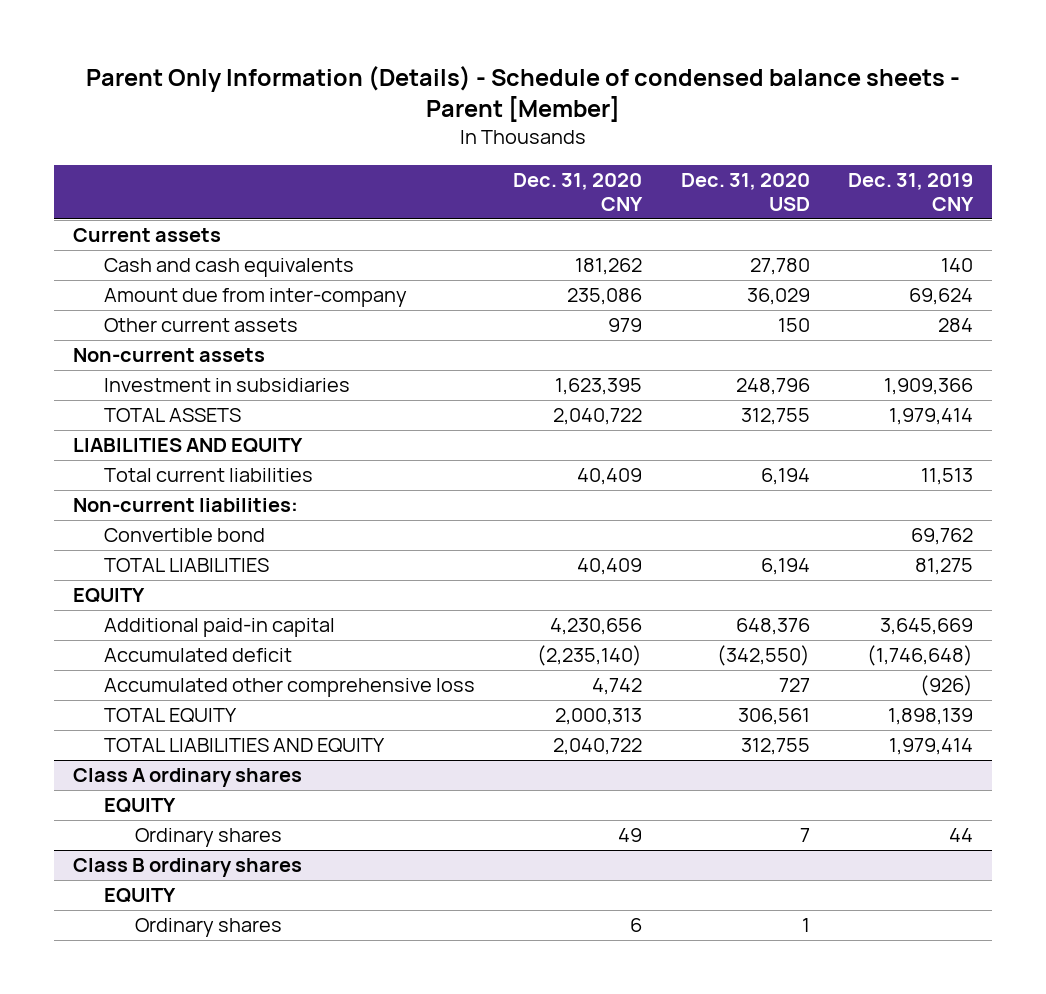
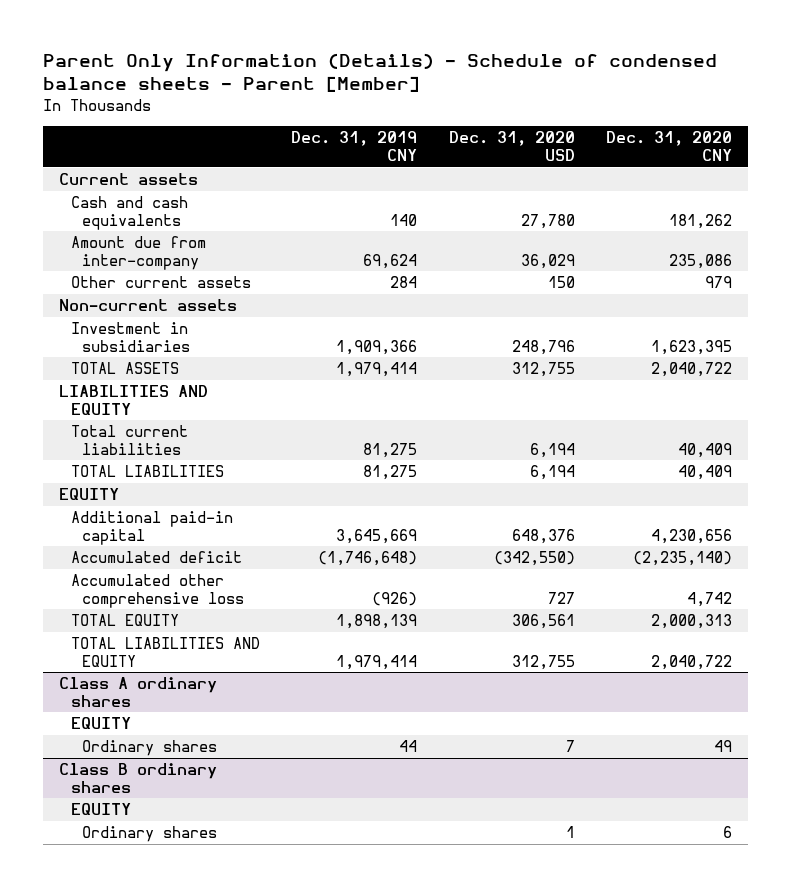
[73,498,299,513] Non-current liabilities: -> none
[103,528,265,543] Convertible bond -> none
[920,468,973,486] 11,513 -> [363,442,418,458] 81,275

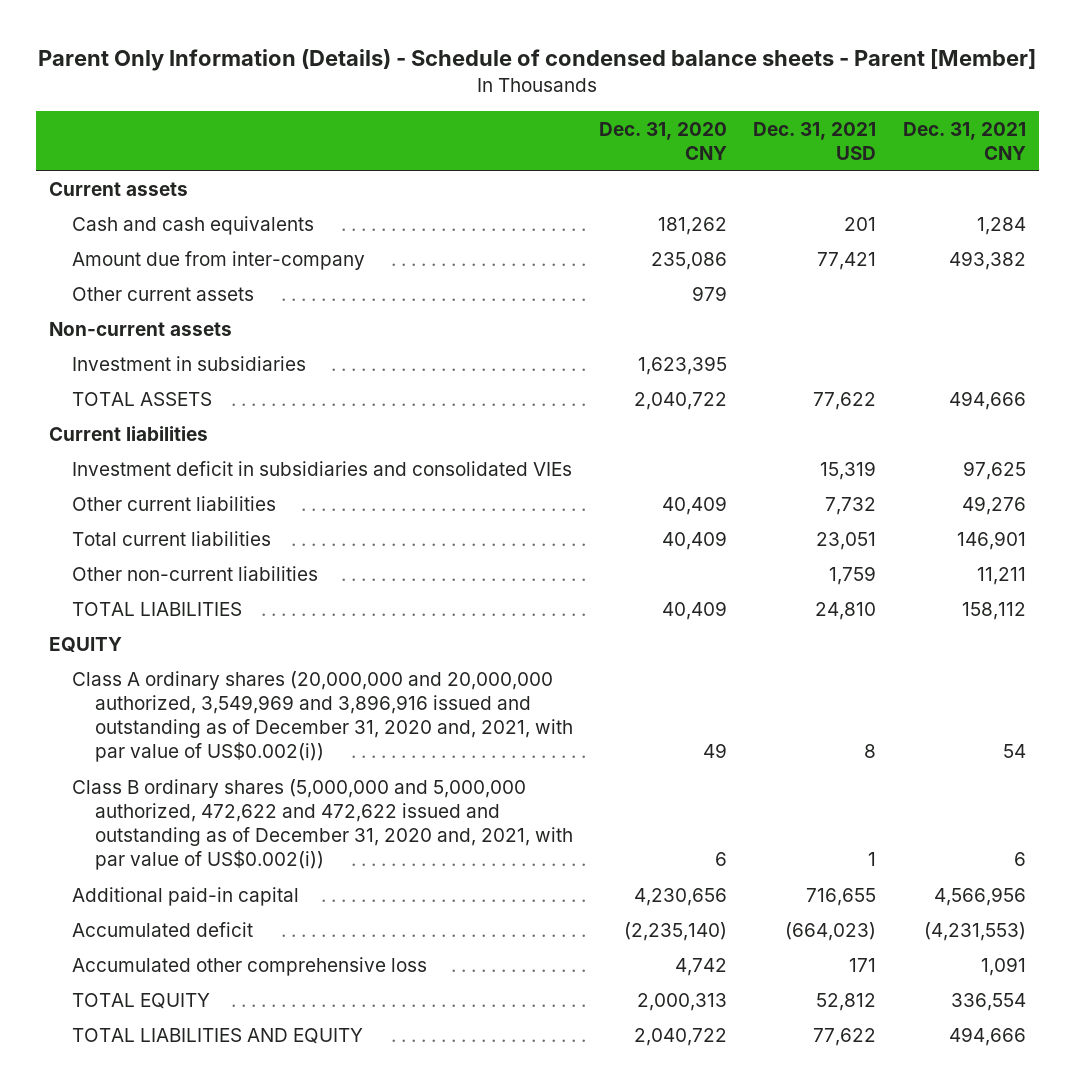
[291,131,418,161] Dec. 31, 2019 CNY -> none
[448,131,575,161] Dec. 31, 2020 USD -> none
none -> [753,121,877,160] Dec. 31, 2021 USD
none -> [902,121,1026,160] Dec. 31, 2021 CNY
[59,385,209,415] LIABILITIES AND EQUITY -> none
none -> [49,425,209,441] Current liabilities
none -> [72,460,573,476] Investment deficit in subsidiaries and consolidated VIEs
none -> [72,495,277,511] Other current liabilities
none -> [72,565,319,581] Other non-current liabilities
none -> [72,670,574,762] Class A ordinary shares (20,000,000 and 20,000,000 authorized, 3,549,969 and 3,896,916 issued and outstanding as of December 31, 2020 and, 2021, with par value of US$0.002(i))
none -> [72,778,574,870] Class B ordinary shares (5,000,000 and 5,000,000 authorized, 472,622 and 472,622 issued and outstanding as of December 31, 2020 and, 2021, with par value of US$0.002(i))
[59,677,218,707] Class A ordinary shares -> none
[70,717,131,730] EQUITY -> none
[82,740,218,757] Ordinary shares -> none
[59,763,218,793] Class B ordinary shares -> none
[70,803,131,816] EQUITY -> none
[82,826,218,843] Ordinary shares -> none

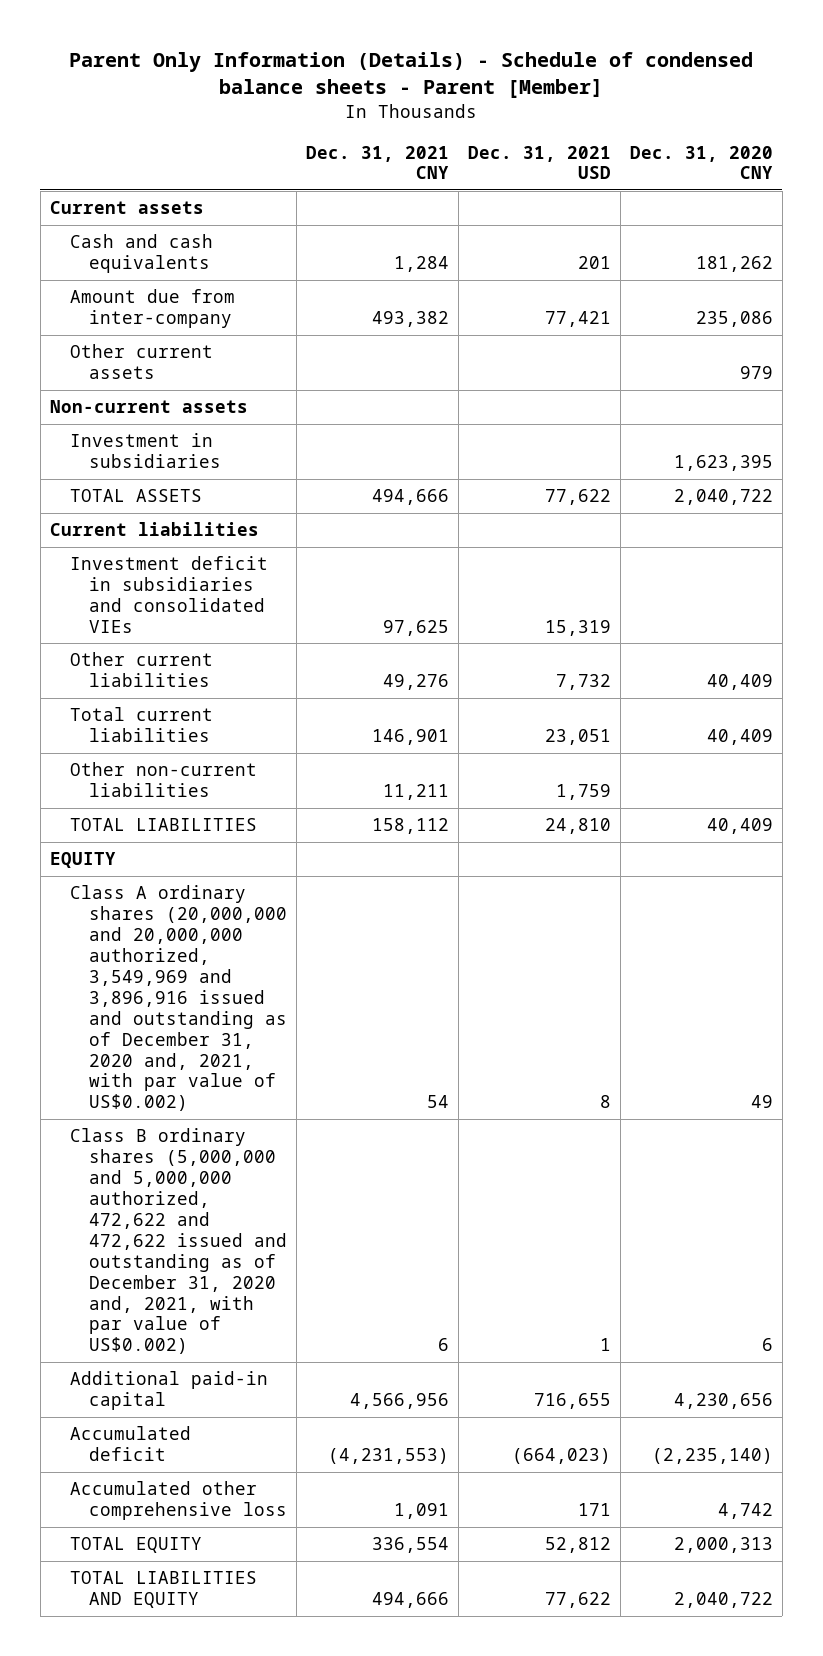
[72,670,574,762] Class A ordinary shares (20,000,000 and 20,000,000 authorized, 3,549,969 and 3,896,916 issued and outstanding as of December 31, 2020 and, 2021, with par value of US$0.002(i)) -> [69,885,288,1112] Class A ordinary shares (20,000,000 and 20,000,000 authorized, 3,549,969 and 3,896,916 issued and outstanding as of December 31, 2020 and, 2021, with par value of US$0.002)
[72,778,574,870] Class B ordinary shares (5,000,000 and 5,000,000 authorized, 472,622 and 472,622 issued and outstanding as of December 31, 2020 and, 2021, with par value of US$0.002(i)) -> [69,1128,288,1355] Class B ordinary shares (5,000,000 and 5,000,000 authorized, 472,622 and 472,622 issued and outstanding as of December 31, 2020 and, 2021, with par value of US$0.002)

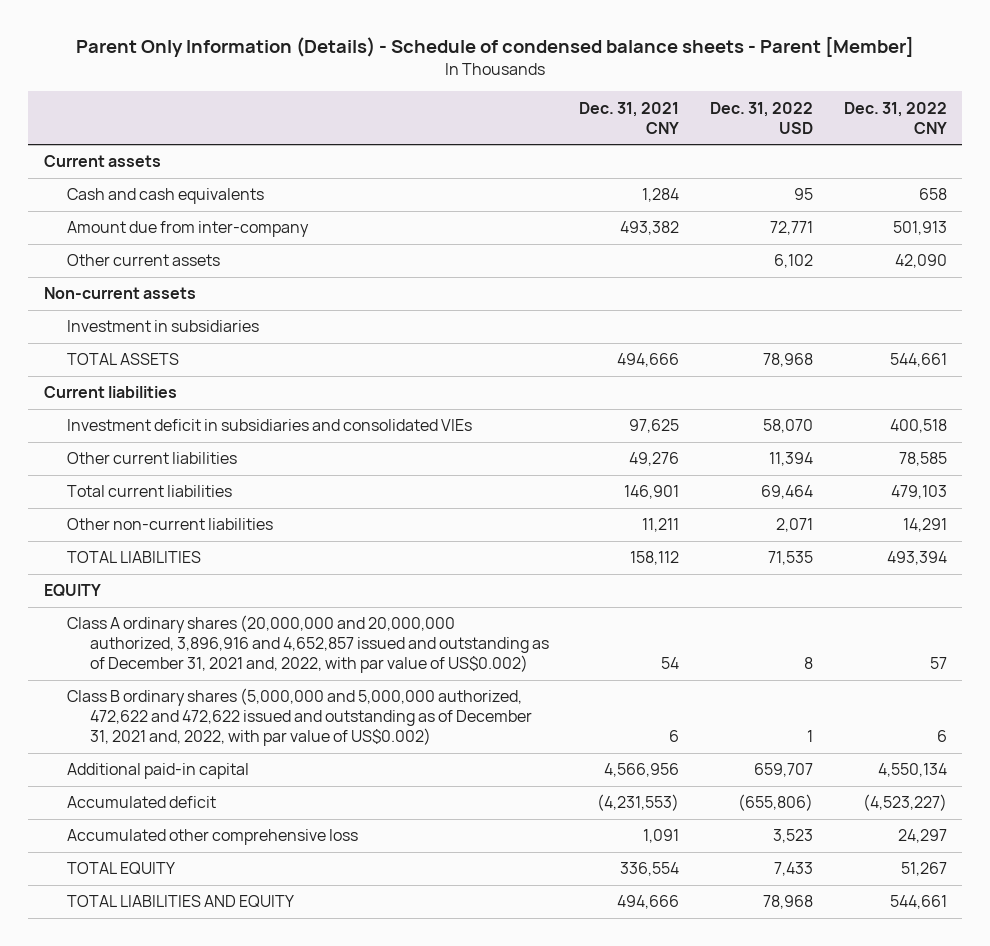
[468,145,612,180] Dec. 31, 2021 USD -> none
[629,145,773,180] Dec. 31, 2020 CNY -> none
none -> [709,101,813,134] Dec. 31, 2022 USD
none -> [843,101,947,134] Dec. 31, 2022 CNY
[69,885,288,1112] Class A ordinary shares (20,000,000 and 20,000,000 authorized, 3,549,969 and 3,896,916 issued and outstanding as of December 31, 2020 and, 2021, with par value of US$0.002) -> [66,615,549,674] Class A ordinary shares (20,000,000 and 20,000,000 authorized, 3,896,916 and 4,652,857 issued and outstanding as of December 31, 2021 and, 2022, with par value of US$0.002)
[69,1128,288,1355] Class B ordinary shares (5,000,000 and 5,000,000 authorized, 472,622 and 472,622 issued and outstanding as of December 31, 2020 and, 2021, with par value of US$0.002) -> [66,688,532,747] Class B ordinary shares (5,000,000 and 5,000,000 authorized, 472,622 and 472,622 issued and outstanding as of December 31, 2021 and, 2022, with par value of US$0.002)

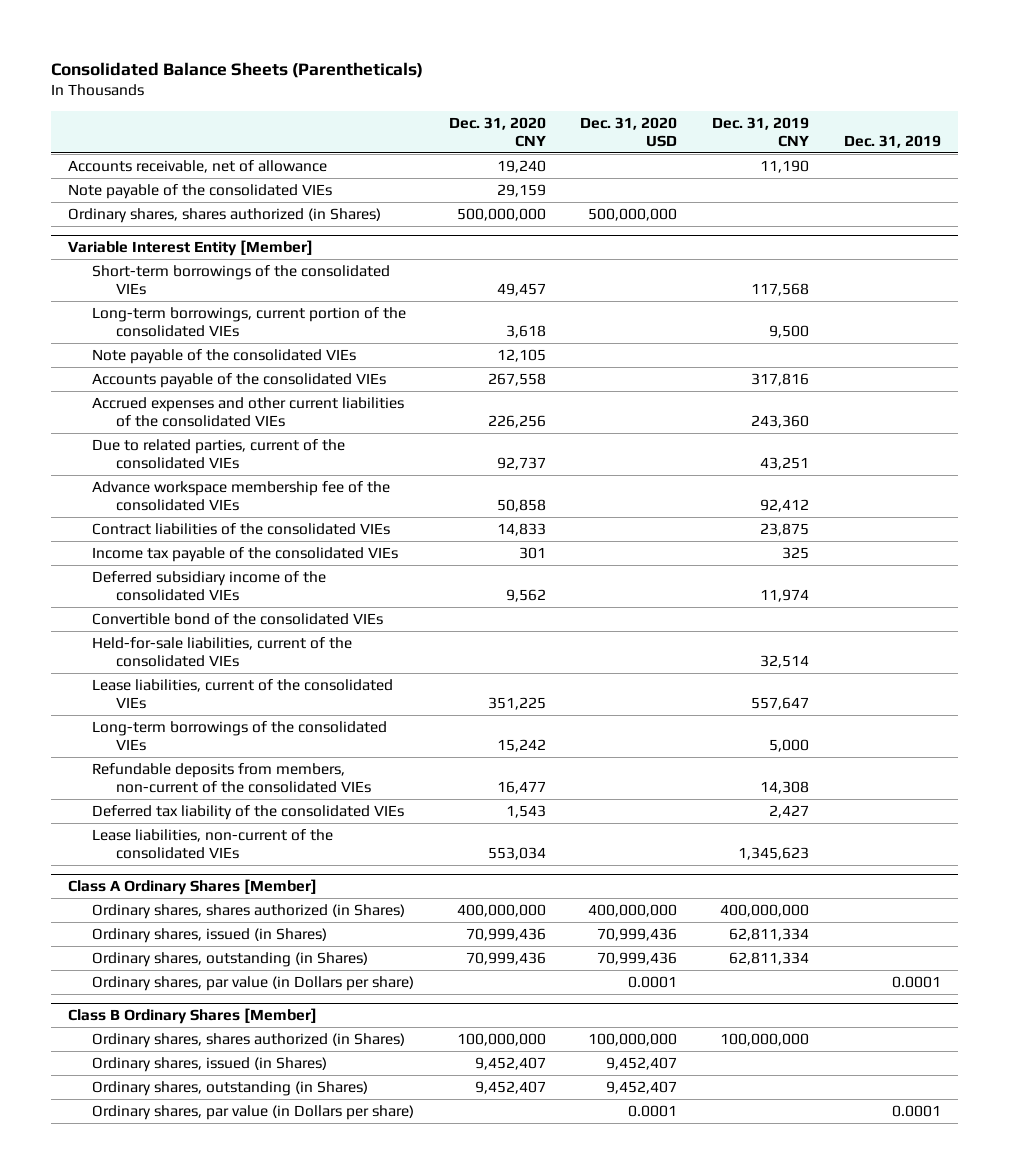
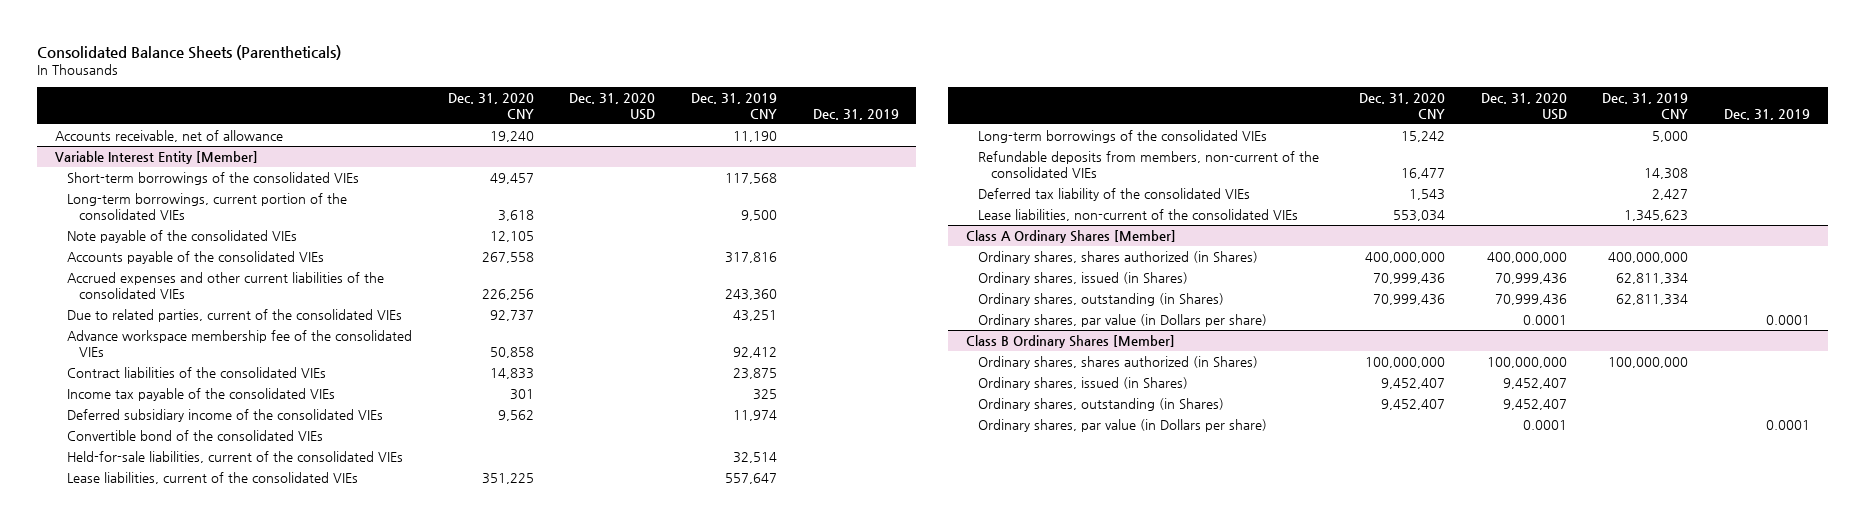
[68,183,333,199] Note payable of the consolidated VIEs -> none
[68,207,382,223] Ordinary shares, shares authorized (in Shares) -> none

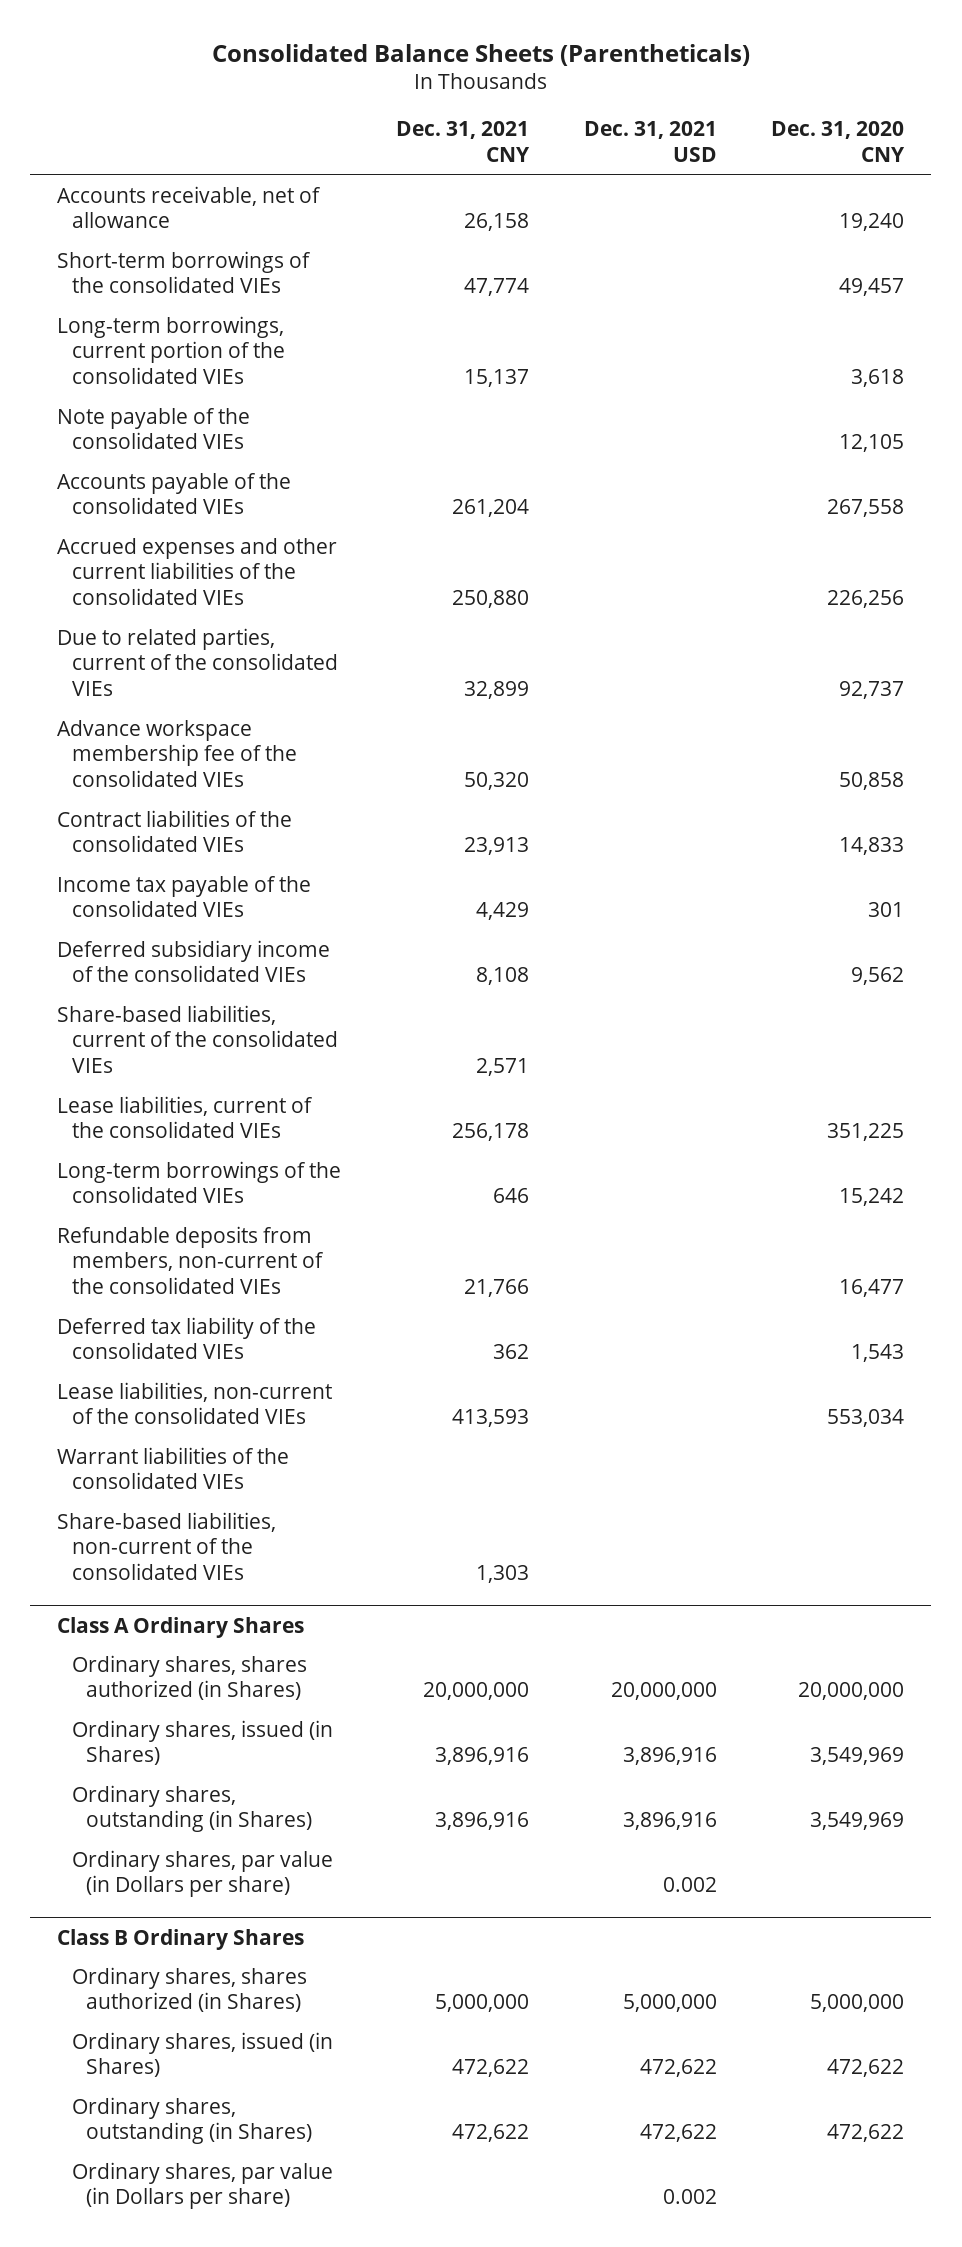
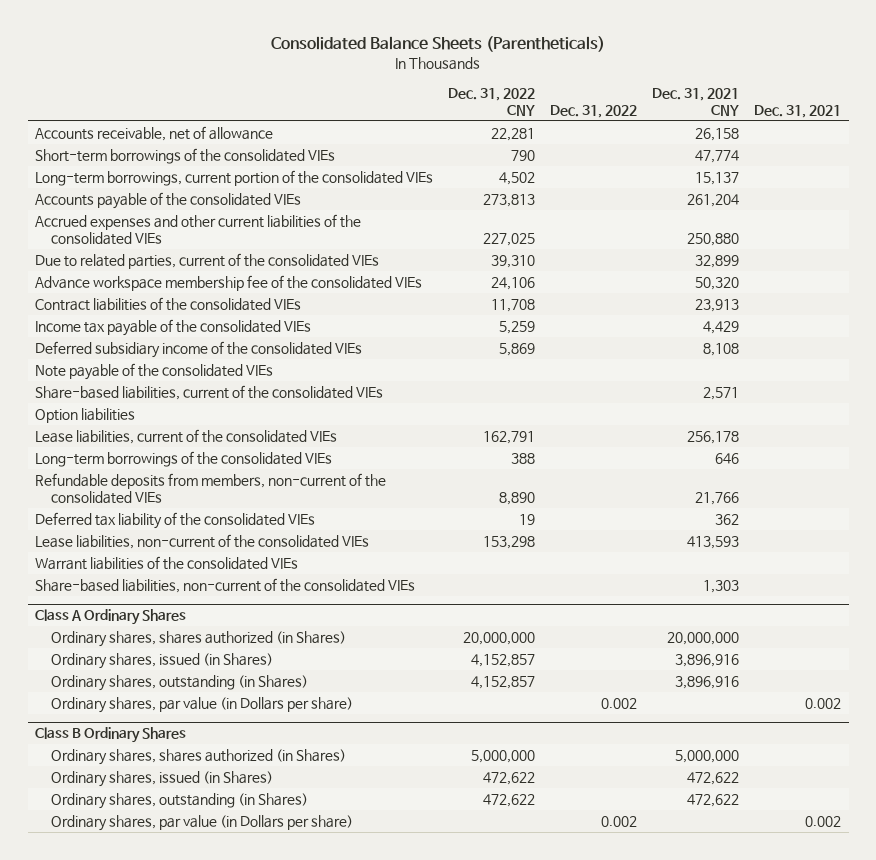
[583,121,717,162] Dec. 31, 2021 USD -> none
[771,121,906,162] Dec. 31, 2020 CNY -> none
none -> [448,88,536,116] Dec. 31, 2022 CNY
none -> [550,104,638,118] Dec. 31, 2022
none -> [754,104,842,118] Dec. 31, 2021
[57,408,251,450] Note payable of the consolidated VIEs -> [35,363,274,381] Note payable of the consolidated VIEs
none -> [35,408,136,424] Option liabilities

